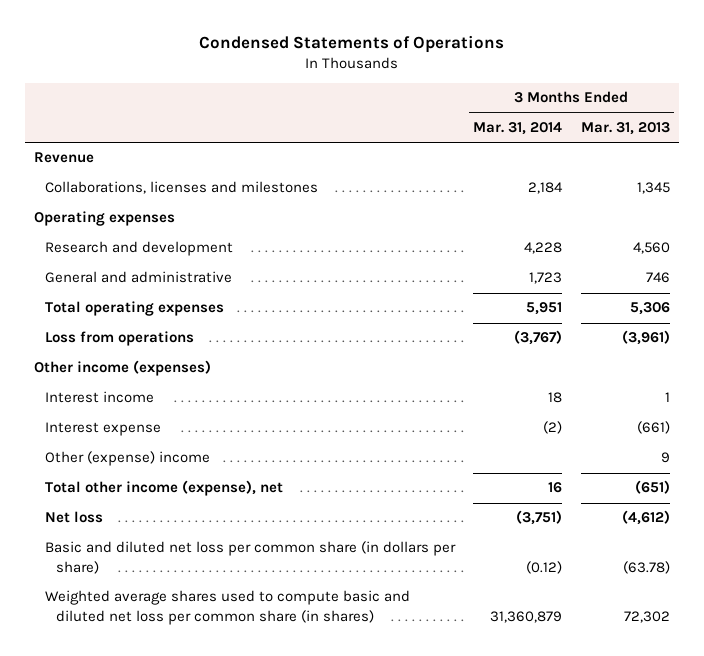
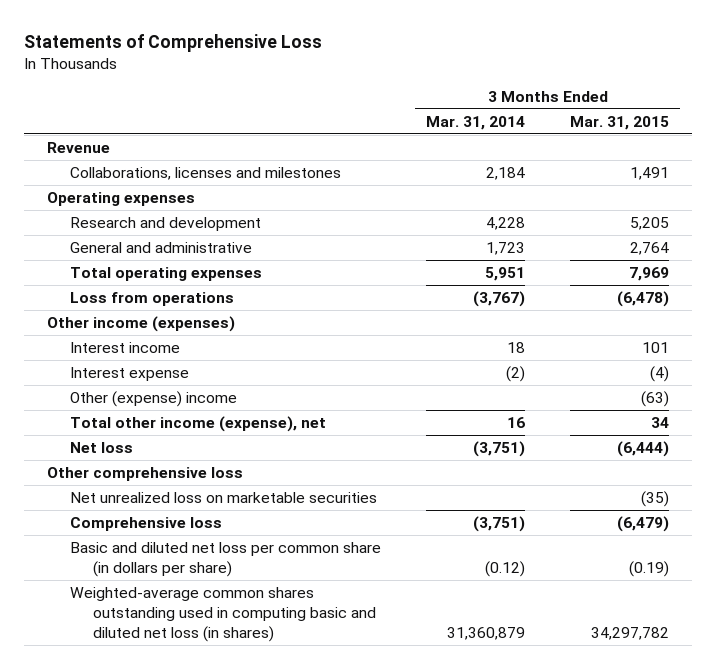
[198,34,504,53] Condensed Statements of Operations -> [24,33,323,52] Statements of Comprehensive Loss
[580,122,670,136] Mar. 31, 2013 -> none
none -> [570,115,670,130] Mar. 31, 2015
none -> [46,466,243,481] Other comprehensive loss
none -> [69,491,377,503] Net unrealized loss on marketable securities
none -> [69,516,222,531] Comprehensive loss
[44,590,410,625] Weighted average shares used to compute basic and diluted net loss per common share (in shares) -> [69,586,377,642] Weighted-average common shares outstanding used in computing basic and diluted net loss (in shares)

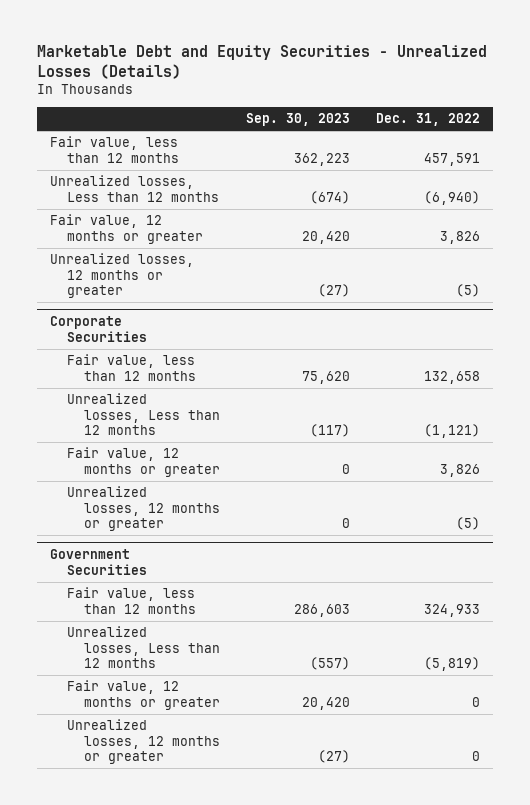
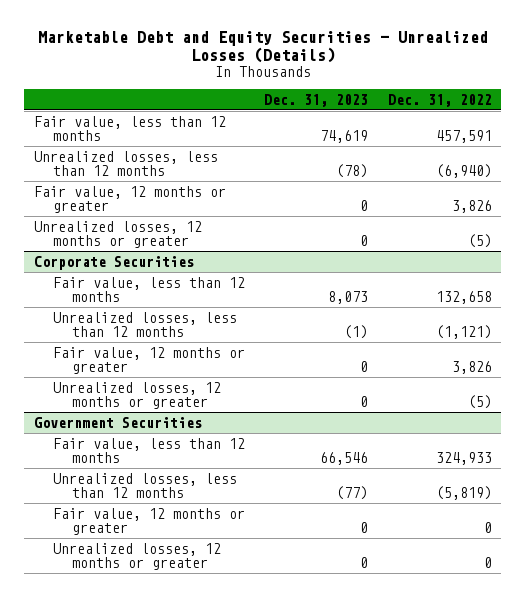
[245,112,350,126] Sep. 30, 2023 -> none
none -> [264,93,369,107] Dec. 31, 2023
[49,175,219,202] Unrealized losses, Less than 12 months -> [34,150,219,176] Unrealized losses, less than 12 months
[66,393,220,436] Unrealized losses, Less than 12 months -> [52,311,237,337] Unrealized losses, less than 12 months
[66,626,220,669] Unrealized losses, Less than 12 months -> [52,472,237,498] Unrealized losses, less than 12 months

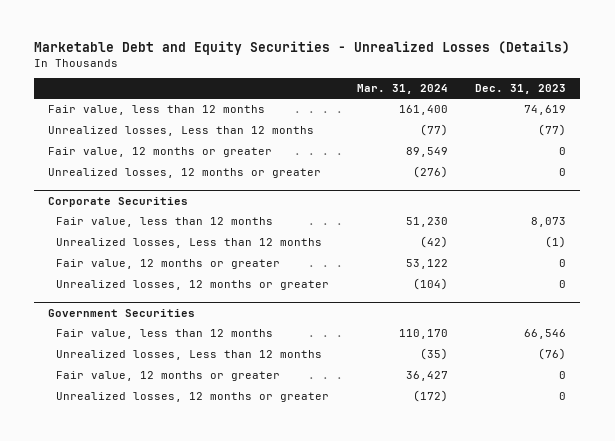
[387,93,492,107] Dec. 31, 2022 -> none
none -> [356,84,448,95] Mar. 31, 2024
[34,150,219,176] Unrealized losses, less than 12 months -> [48,126,315,137] Unrealized losses, Less than 12 months
[336,163,369,178] (78) -> [538,124,567,137] (77)
[52,311,237,337] Unrealized losses, less than 12 months -> [56,238,323,249] Unrealized losses, Less than 12 months
[52,472,237,498] Unrealized losses, less than 12 months -> [56,350,323,361] Unrealized losses, Less than 12 months
[336,485,369,500] (77) -> [538,348,567,361] (76)

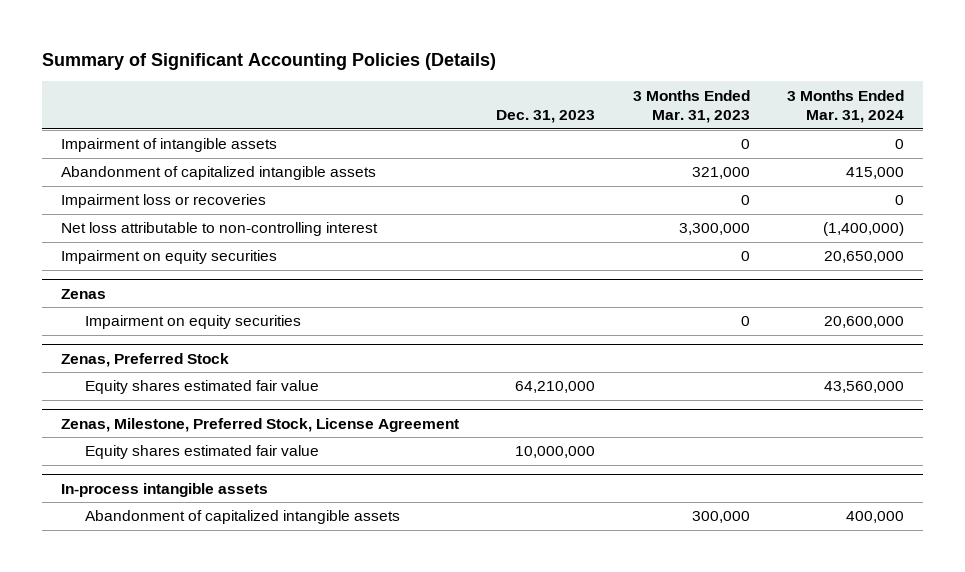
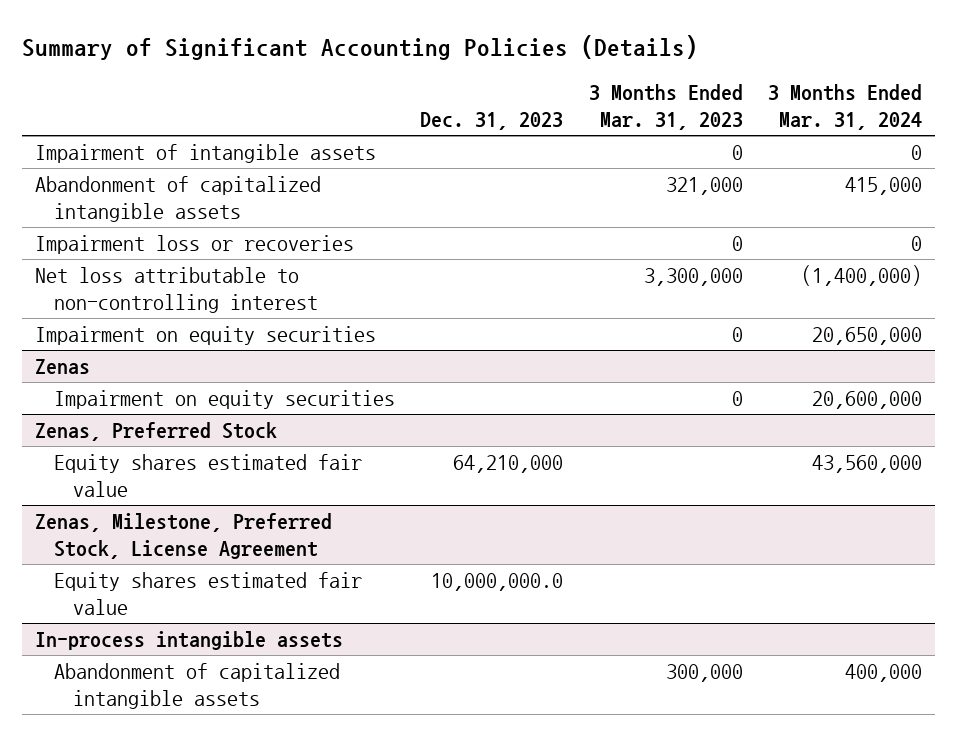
[515,446,596,459] 10,000,000 -> [431,572,564,591] 10,000,000.0

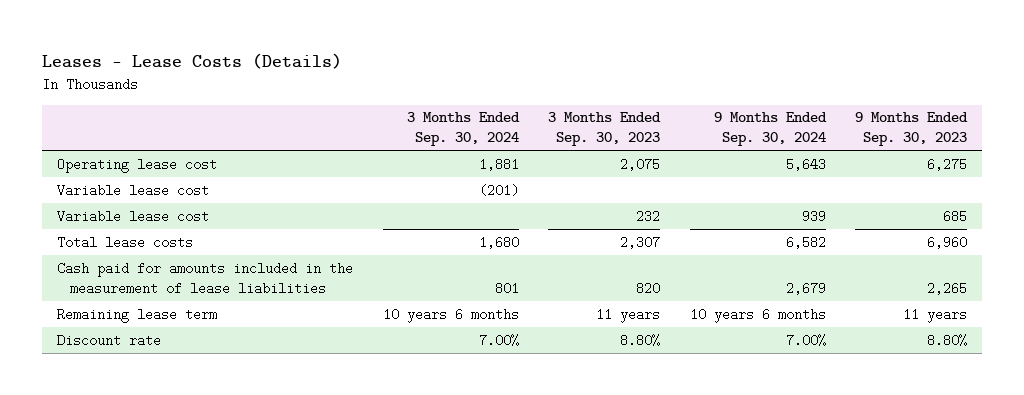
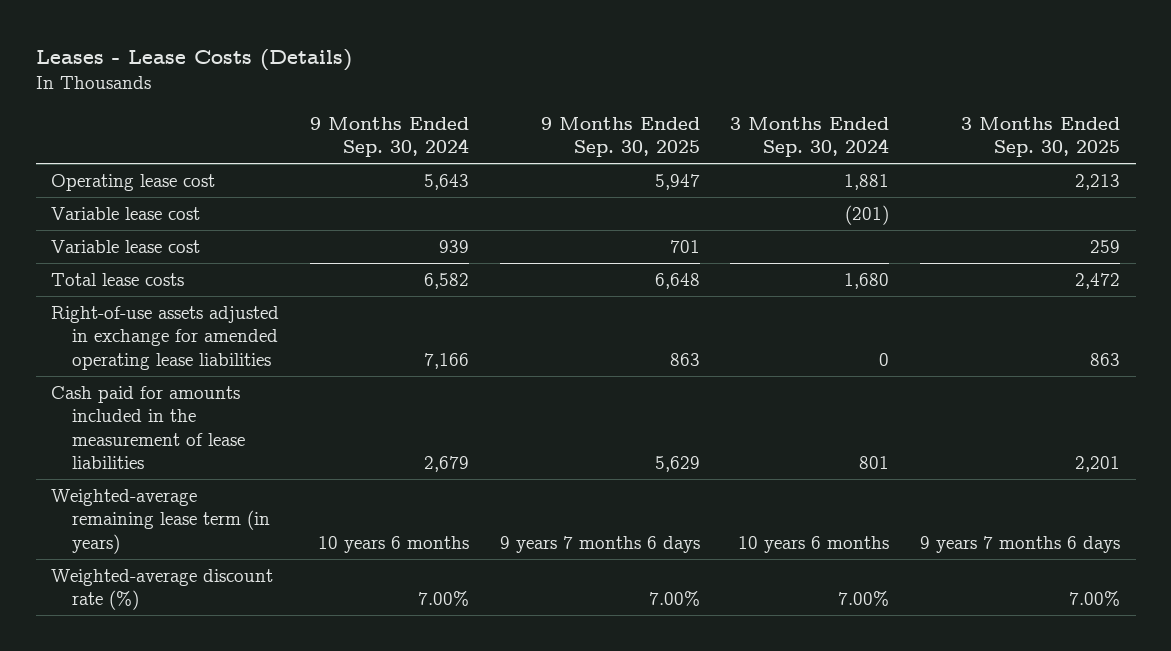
[548,112,662,147] 3 Months Ended Sep. 30, 2023 -> none
[854,112,968,147] 9 Months Ended Sep. 30, 2023 -> none
none -> [540,116,700,158] 9 Months Ended Sep. 30, 2025
none -> [961,116,1121,158] 3 Months Ended Sep. 30, 2025
none -> [50,305,279,370] Right-of-use assets adjusted in exchange for amended operating lease liabilities
[57,307,218,323] Remaining lease term -> [50,488,270,554] Weighted-average remaining lease term (in years)
[57,333,162,347] Discount rate -> [50,568,273,611] Weighted-average discount rate (%)

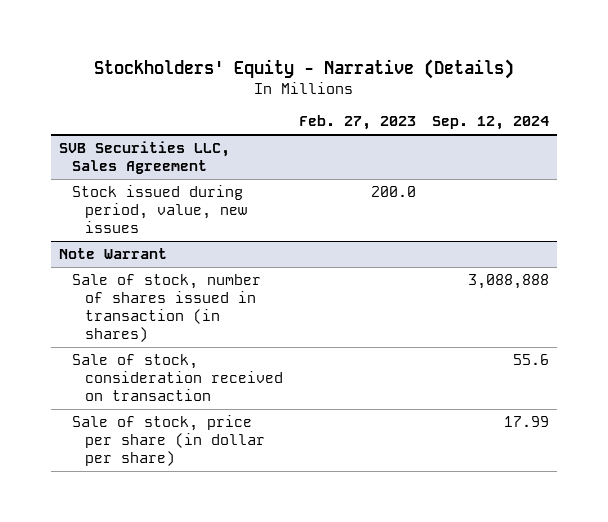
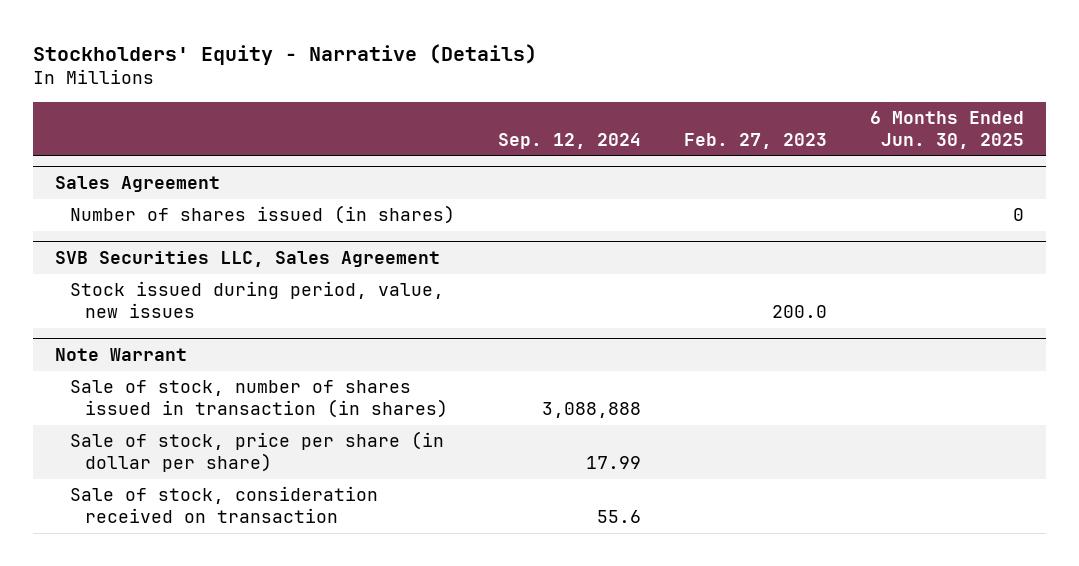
none -> [870,110,1025,149] 6 Months Ended Jun. 30, 2025
none -> [54,176,220,193] Sales Agreement
none -> [70,205,456,225] Number of shares issued (in shares)
[72,354,284,401] Sale of stock, consideration received on transaction -> [70,486,379,523] Sale of stock, consideration received on transaction

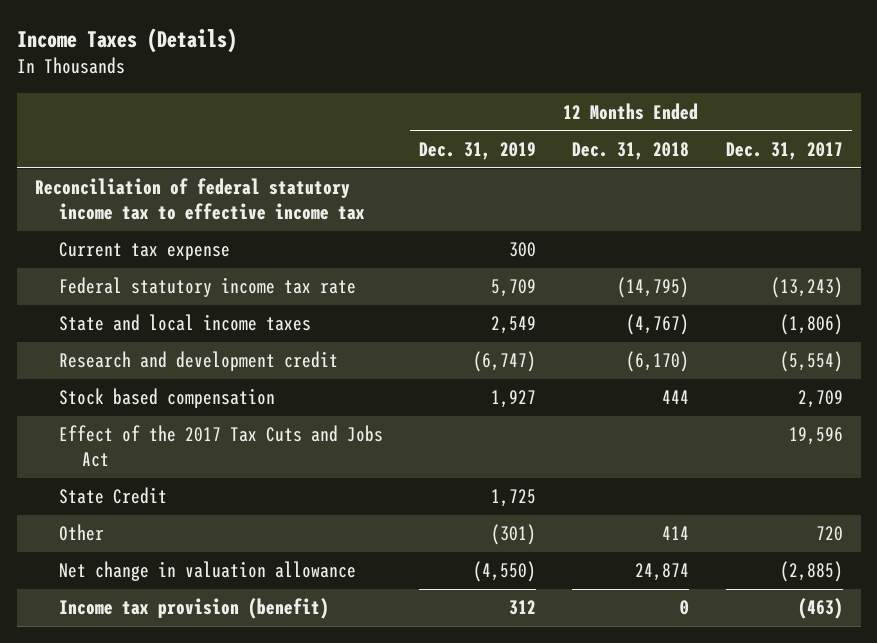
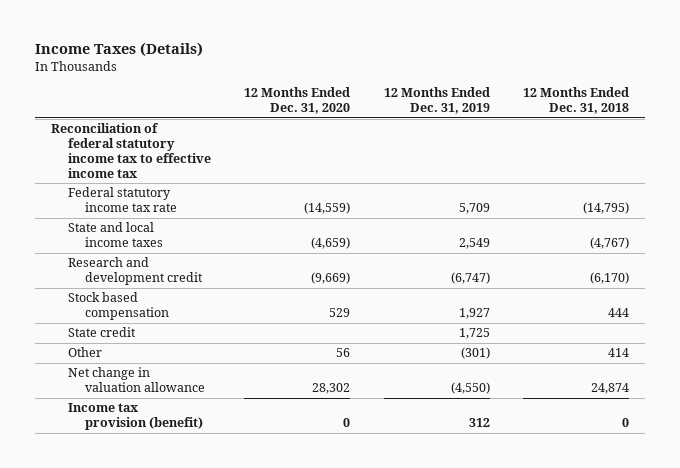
[725,141,843,160] Dec. 31, 2017 -> none
none -> [244,87,351,115] 12 Months Ended Dec. 31, 2020
[58,242,230,261] Current tax expense -> none
[58,425,383,467] Effect of the 2017 Tax Cuts and Jobs Act -> none
[58,487,167,505] State Credit -> [68,327,137,338] State credit

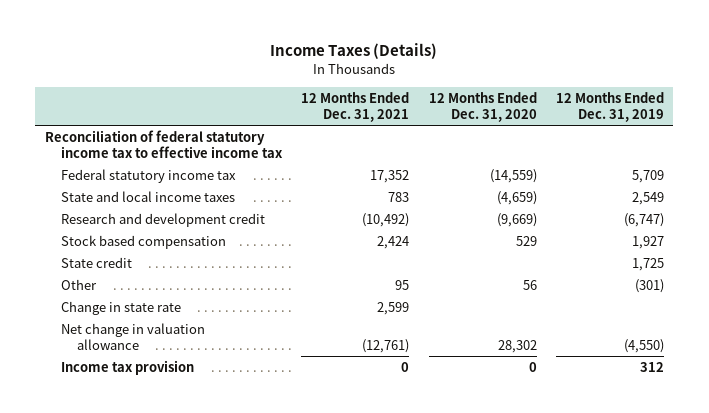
[522,87,629,115] 12 Months Ended Dec. 31, 2018 -> none
none -> [301,91,410,123] 12 Months Ended Dec. 31, 2021
[68,187,177,213] Federal statutory income tax rate -> [61,168,237,183] Federal statutory income tax
none -> [61,300,182,315] Change in state rate
[68,403,203,431] Income tax provision (benefit) -> [61,359,195,375] Income tax provision

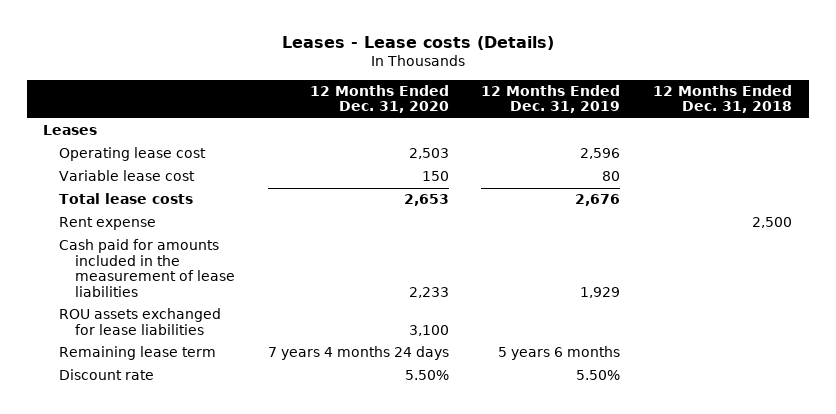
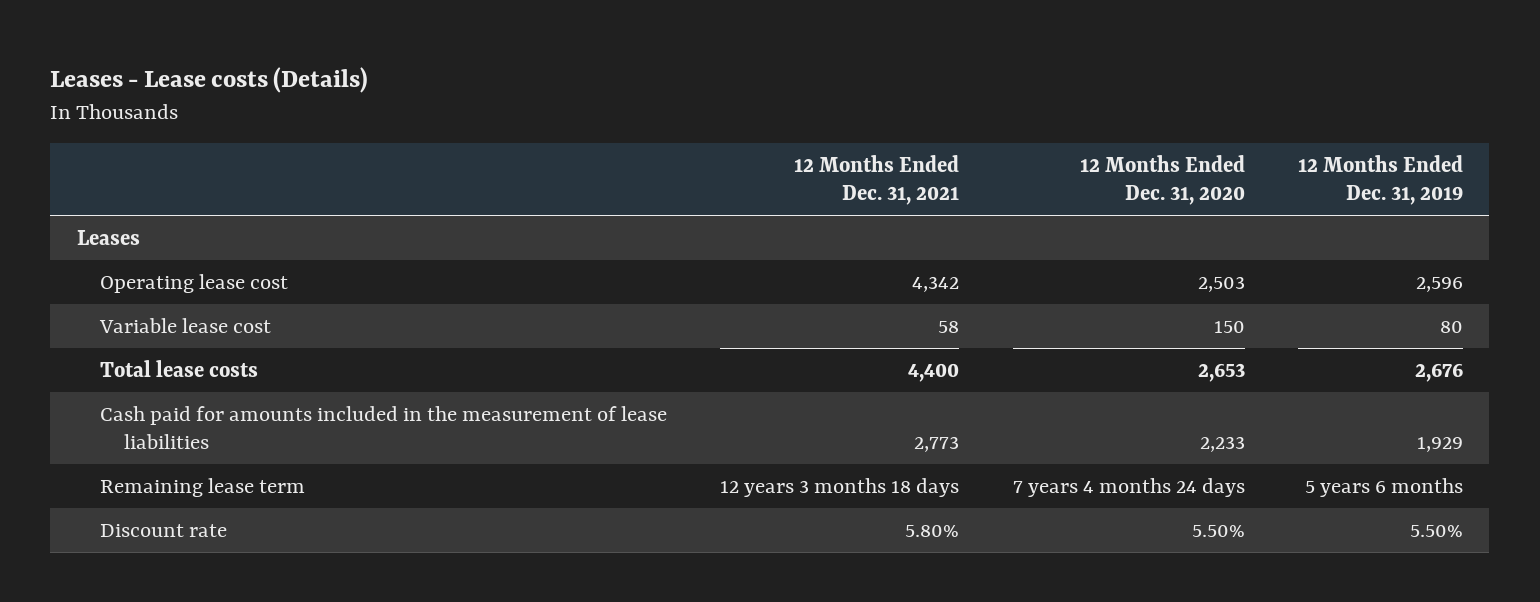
[653,84,793,114] 12 Months Ended Dec. 31, 2018 -> none
none -> [794,154,960,205] 12 Months Ended Dec. 31, 2021
[59,217,157,231] Rent expense -> none
[59,308,222,335] ROU assets exchanged for lease liabilities -> none

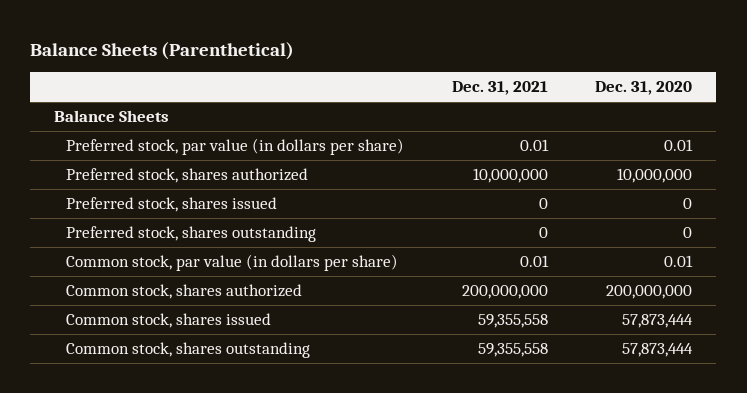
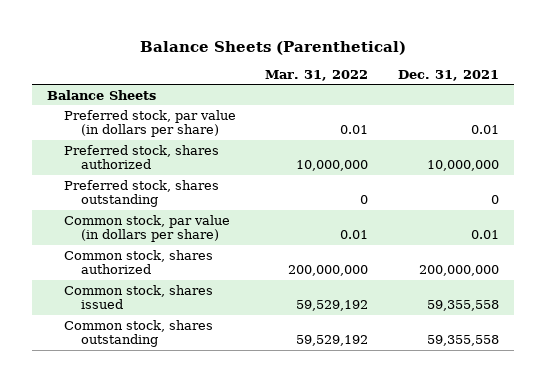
[595,81,693,96] Dec. 31, 2020 -> none
none -> [265,69,369,81] Mar. 31, 2022
[66,197,278,213] Preferred stock, shares issued -> none

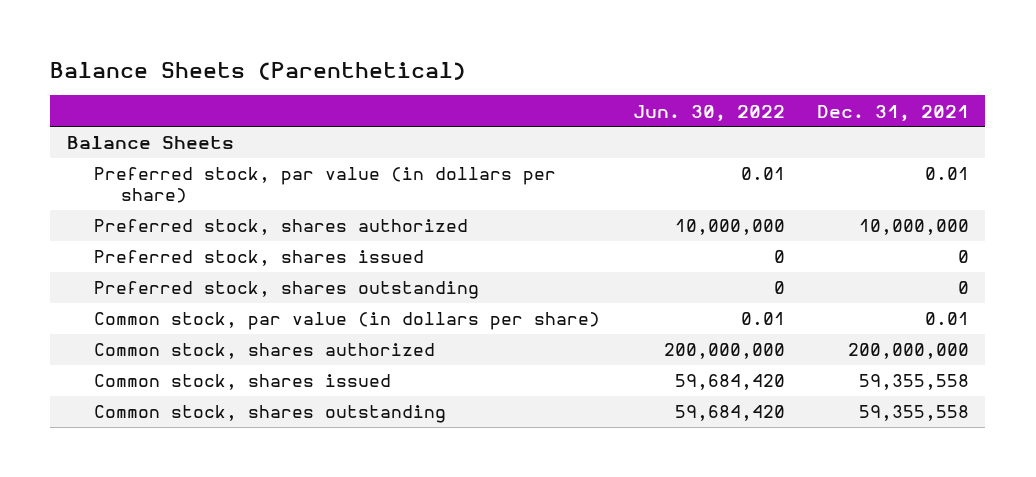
[265,69,369,81] Mar. 31, 2022 -> none
none -> [632,104,785,122] Jun. 30, 2022
none -> [93,250,424,267] Preferred stock, shares issued

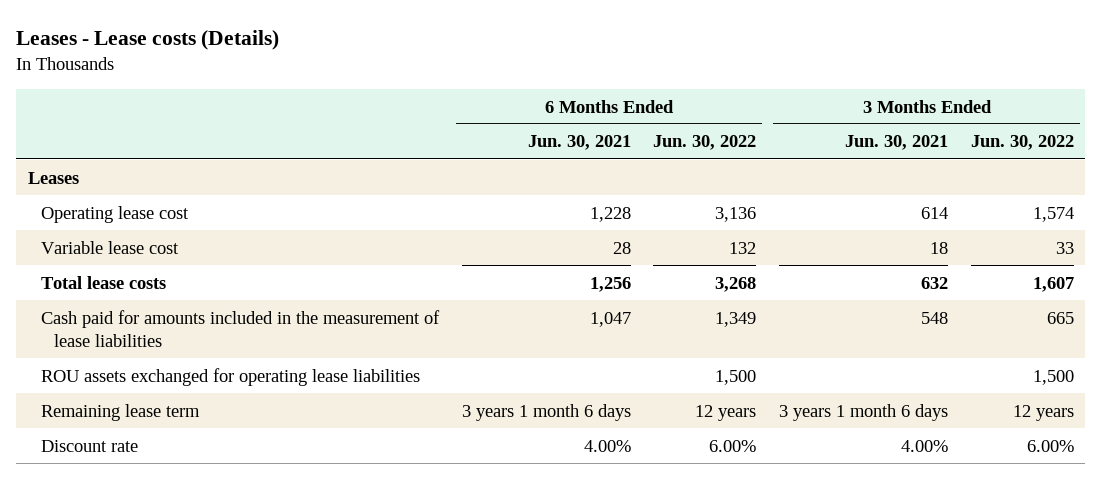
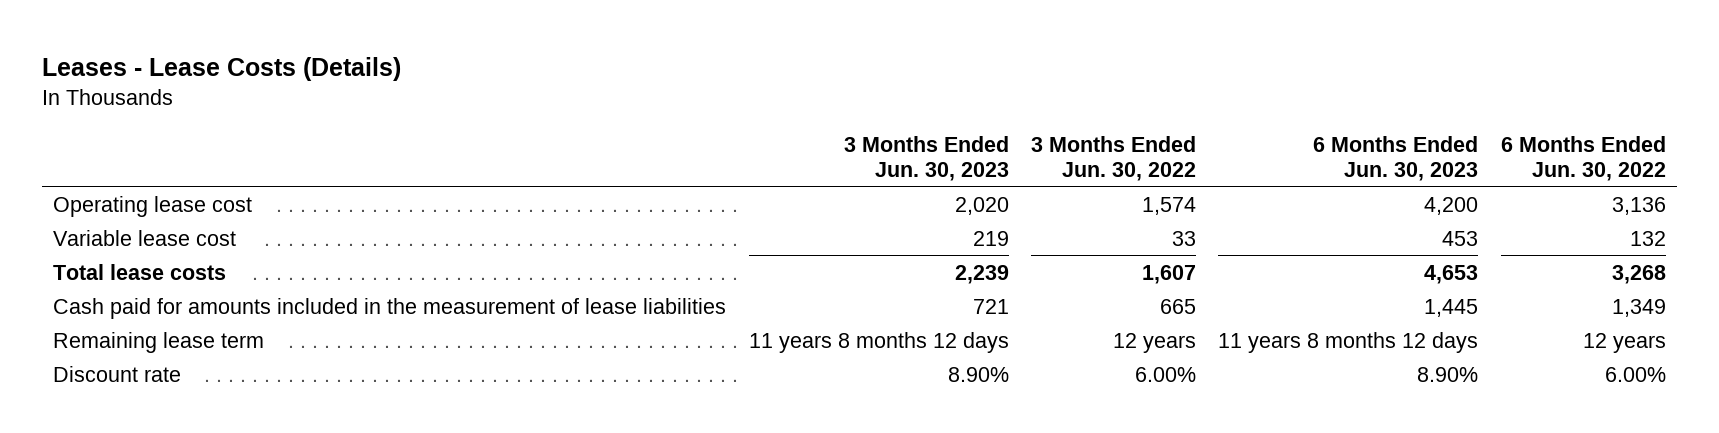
[16,30,280,51] Leases - Lease costs (Details) -> [42,57,402,82] Leases - Lease Costs (Details)
[527,135,631,151] Jun. 30, 2021 -> none
[845,135,949,151] Jun. 30, 2021 -> none
none -> [843,135,1009,181] 3 Months Ended Jun. 30, 2023
none -> [1313,135,1479,181] 6 Months Ended Jun. 30, 2023
[27,171,79,184] Leases -> none
[40,367,420,386] ROU assets exchanged for operating lease liabilities -> none

